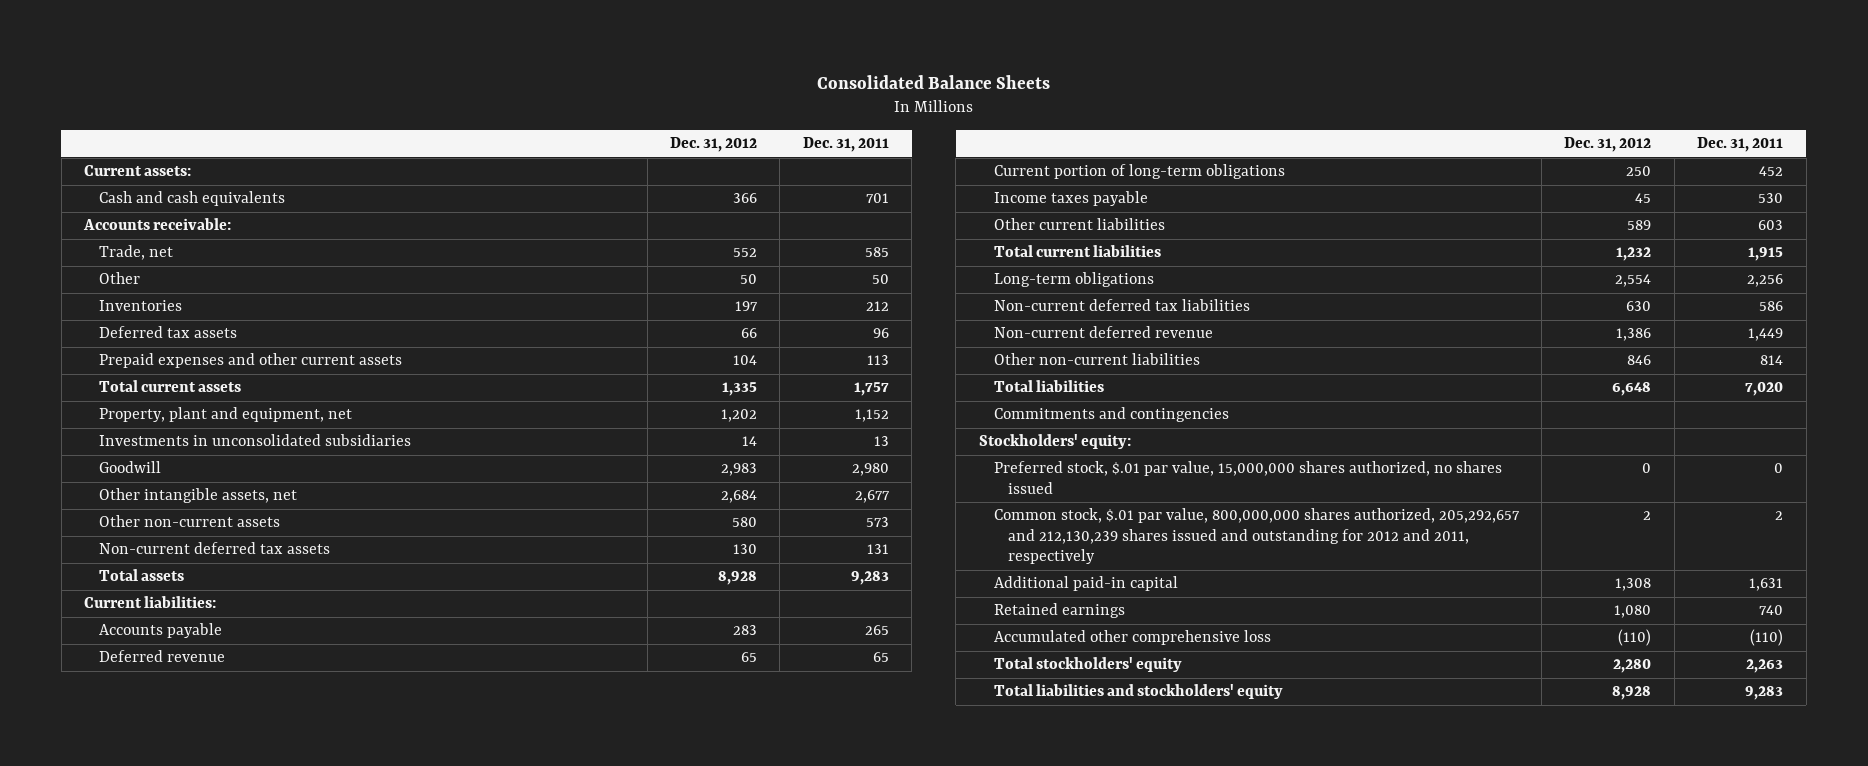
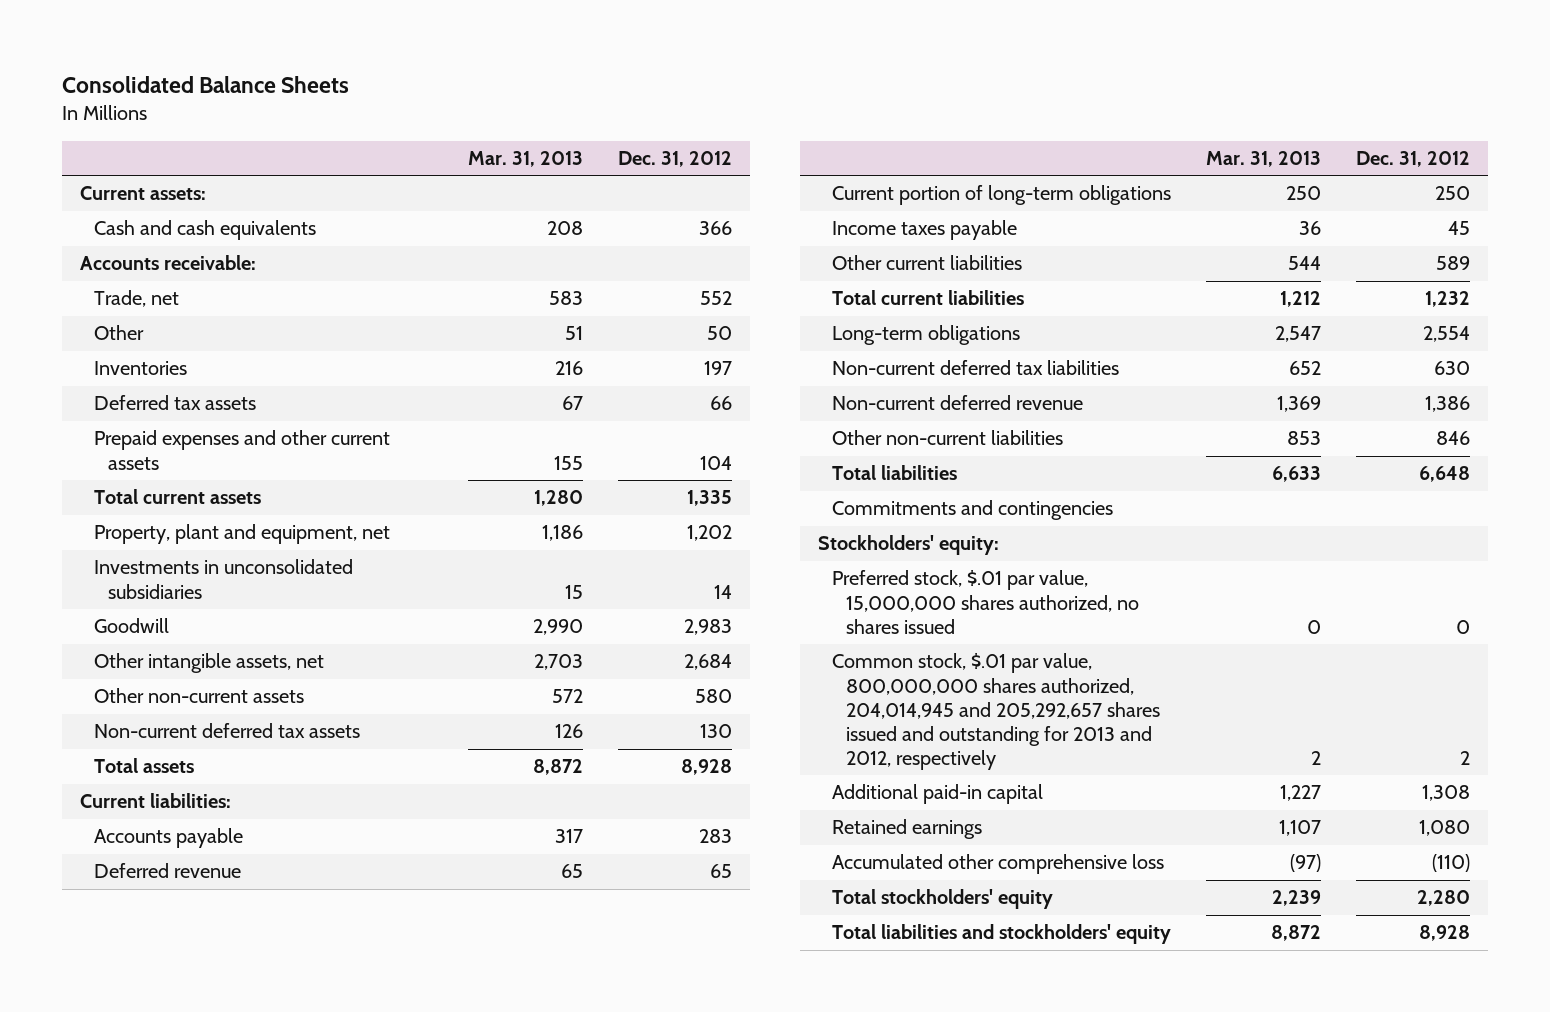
[802,137,889,153] Dec. 31, 2011 -> none
none -> [467,151,583,168] Mar. 31, 2013
[993,508,1520,565] Common stock, $.01 par value, 800,000,000 shares authorized, 205,292,657 and 212,130,239 shares issued and outstanding for 2012 and 2011, respectively -> [831,653,1161,770] Common stock, $.01 par value, 800,000,000 shares authorized, 204,014,945 and 205,292,657 shares issued and outstanding for 2013 and 2012, respectively

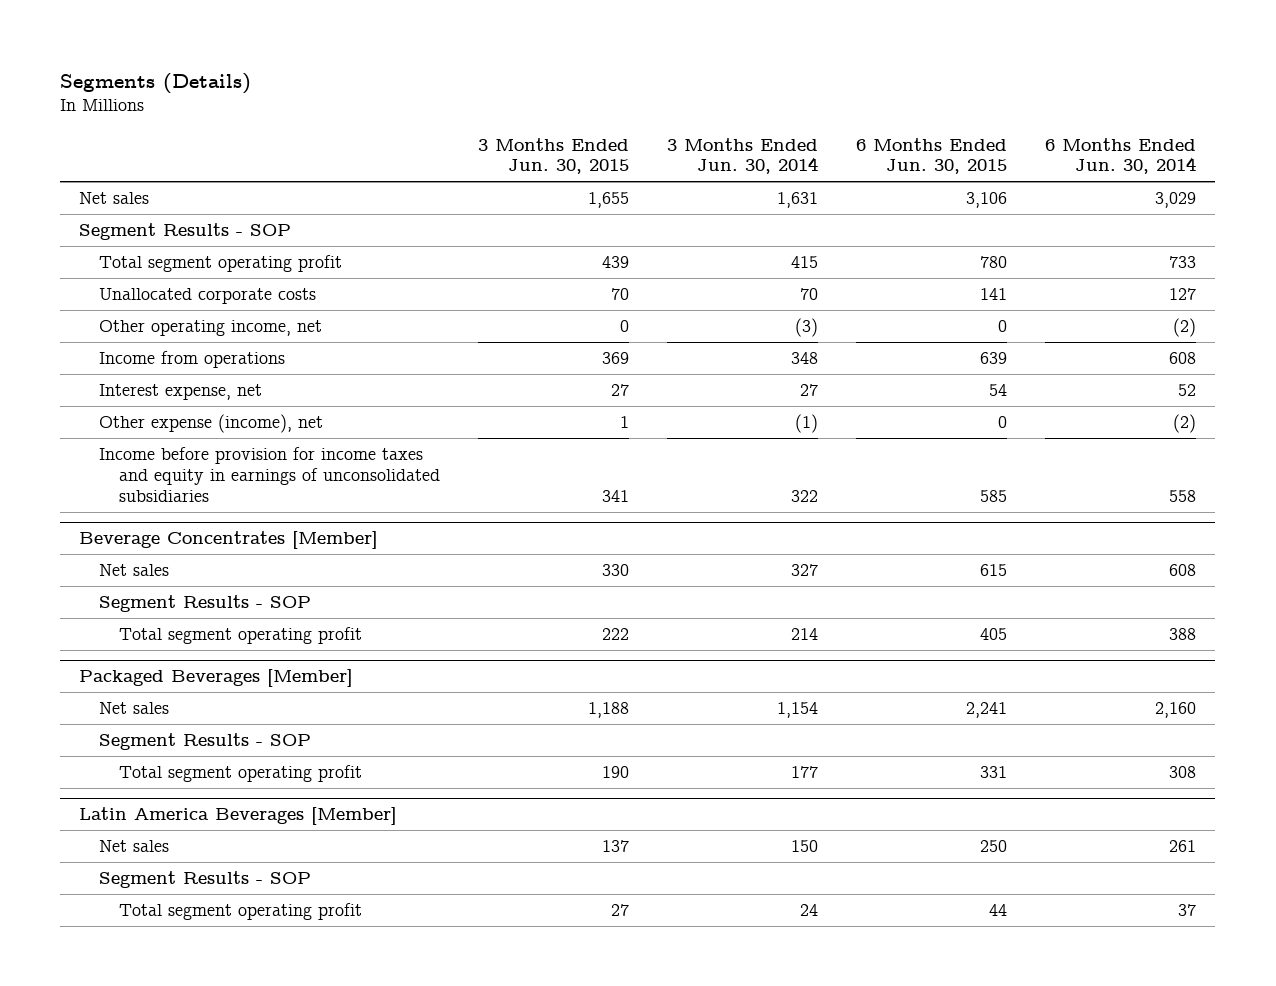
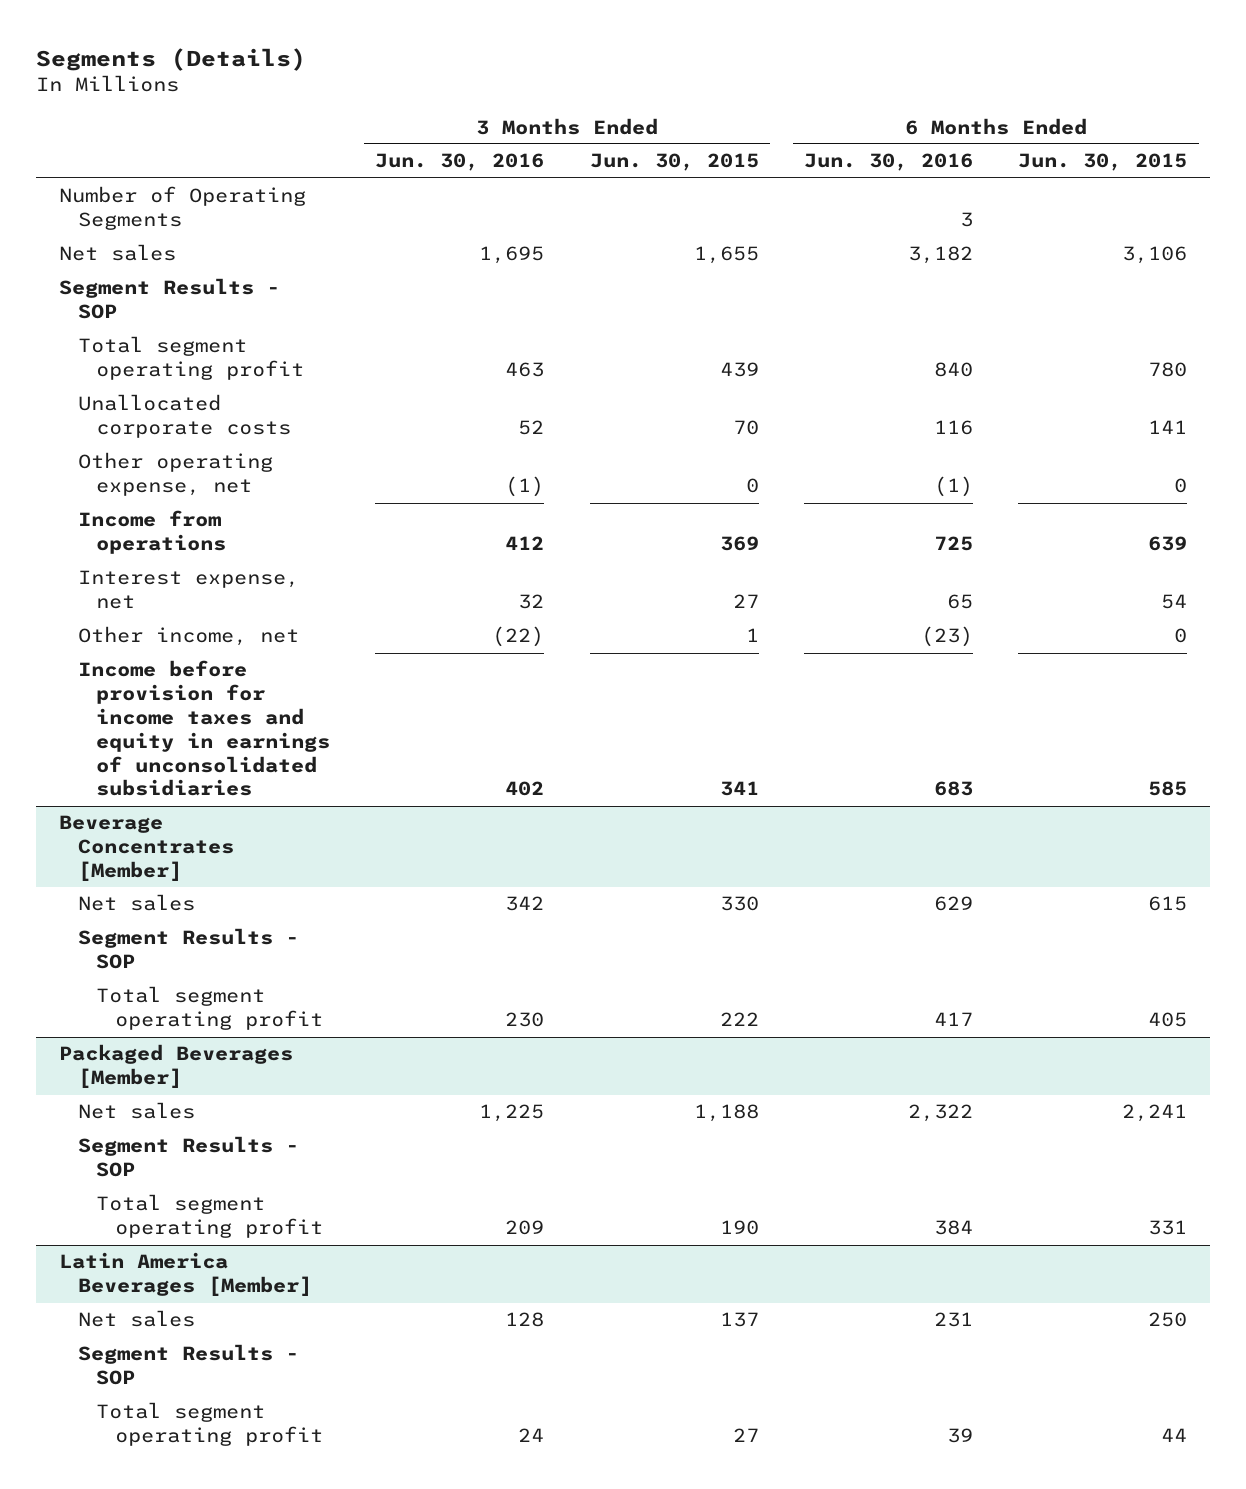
[666,137,818,175] 3 Months Ended Jun. 30, 2014 -> none
[1045,137,1197,175] 6 Months Ended Jun. 30, 2014 -> none
none -> [375,153,545,172] Jun. 30, 2016
none -> [804,153,974,172] Jun. 30, 2016
none -> [59,186,307,231] Number of Operating Segments
[99,320,323,337] Other operating income, net -> [77,452,273,497] Other operating expense, net
[99,414,324,434] Other expense (income), net -> [77,626,299,647] Other income, net

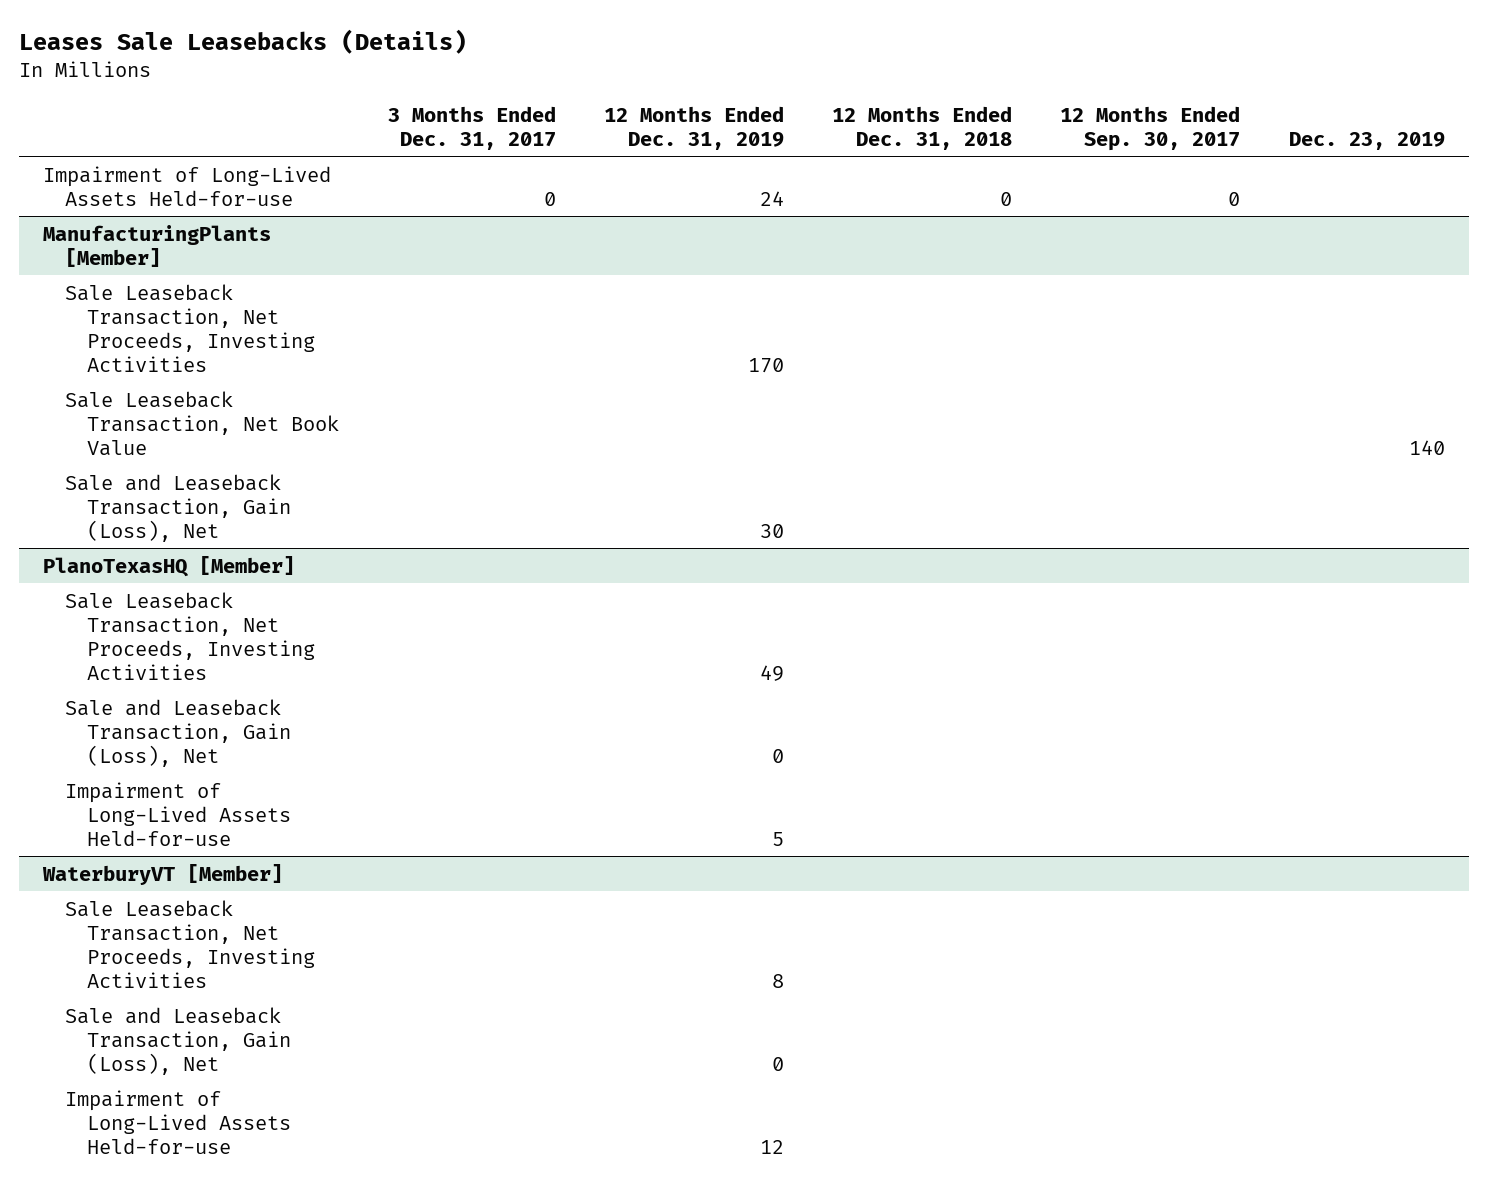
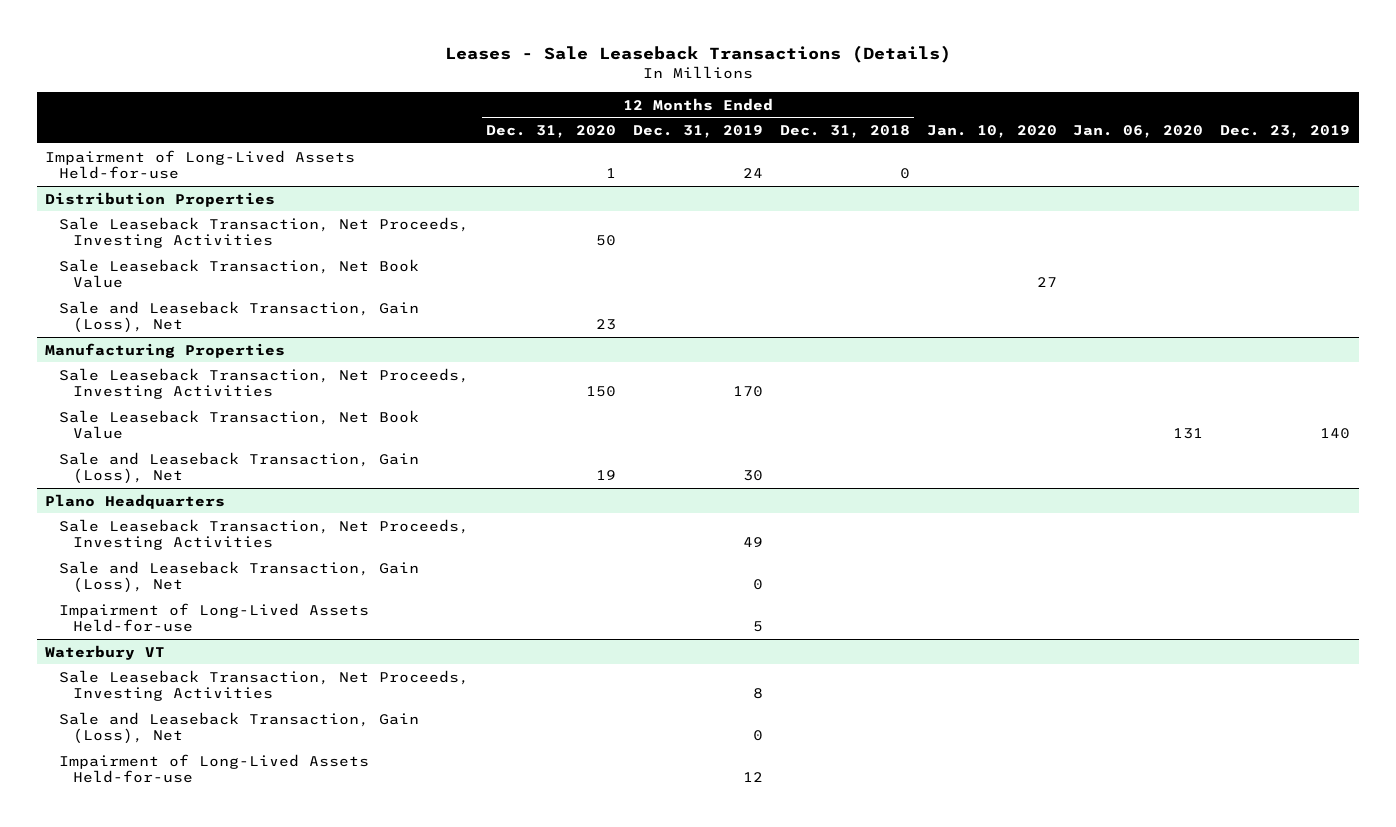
[18,28,467,54] Leases Sale Leasebacks (Details) -> [444,44,951,63] Leases - Sale Leaseback Transactions (Details)
[387,105,556,150] 3 Months Ended Dec. 31, 2017 -> none
[1060,105,1241,151] 12 Months Ended Sep. 30, 2017 -> none
none -> [485,124,616,138] Dec. 31, 2020
none -> [926,124,1057,138] Jan. 10, 2020
none -> [1073,124,1204,138] Jan. 06, 2020
none -> [45,191,276,207] Distribution Properties
none -> [58,216,469,249] Sale Leaseback Transaction, Net Proceeds, Investing Activities
none -> [58,258,419,289] Sale Leaseback Transaction, Net Book Value
none -> [58,300,419,334] Sale and Leaseback Transaction, Gain (Loss), Net
[42,224,271,267] ManufacturingPlants [Member] -> [45,342,286,358] Manufacturing Properties
[42,555,295,577] PlanoTexasHQ [Member] -> none
none -> [45,493,226,509] Plano Headquarters
[41,863,283,885] WaterburyVT [Member] -> [45,644,166,660] Waterbury VT

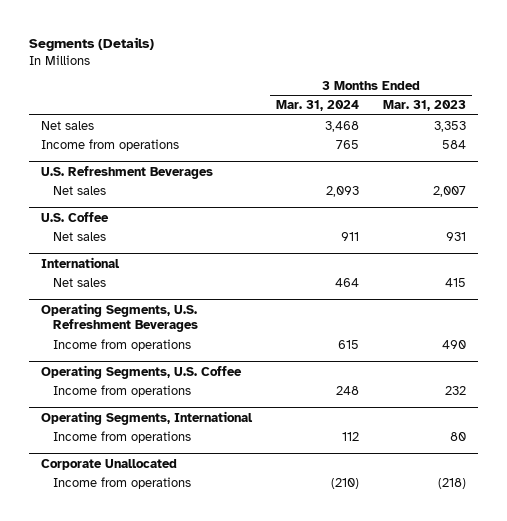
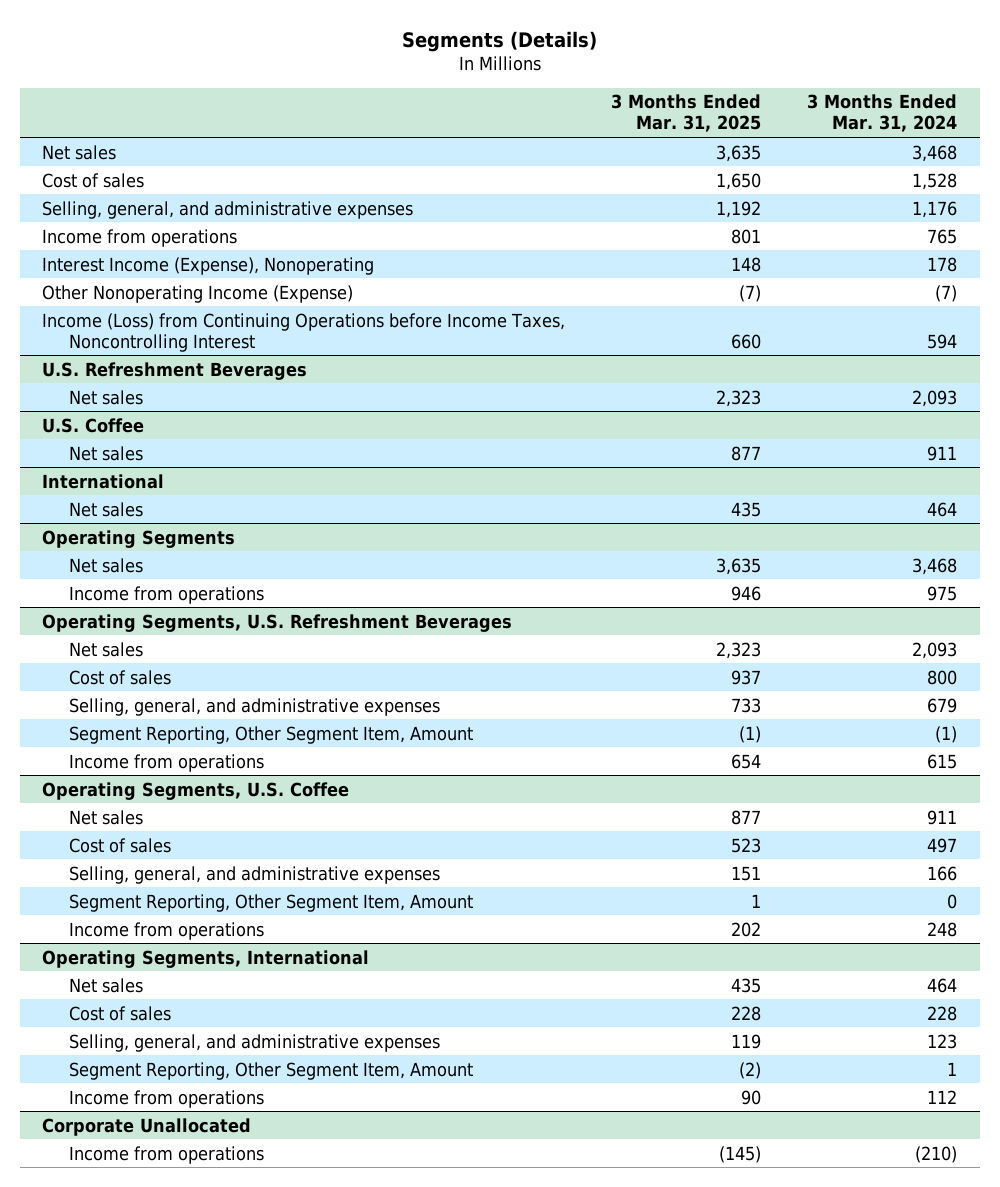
[382,100,466,112] Mar. 31, 2023 -> none
none -> [611,94,762,133] 3 Months Ended Mar. 31, 2025
none -> [42,172,145,188] Cost of sales
none -> [42,200,414,219] Selling, general, and administrative expenses
none -> [42,256,375,275] Interest Income (Expense), Nonoperating
none -> [42,284,354,303] Other Nonoperating Income (Expense)
none -> [42,312,566,352] Income (Loss) from Continuing Operations before Income Taxes, Noncontrolling Interest
none -> [42,529,236,548] Operating Segments
none -> [69,557,144,573] Net sales
none -> [69,585,265,604] Income from operations
none -> [69,641,144,657] Net sales
none -> [69,669,172,685] Cost of sales
none -> [69,697,441,716] Selling, general, and administrative expenses
none -> [69,725,474,744] Segment Reporting, Other Segment Item, Amount
none -> [69,809,144,825] Net sales
none -> [69,837,172,853] Cost of sales
none -> [69,865,441,884] Selling, general, and administrative expenses
none -> [69,893,474,912] Segment Reporting, Other Segment Item, Amount
none -> [69,977,144,993] Net sales
none -> [69,1005,172,1021] Cost of sales
none -> [69,1033,441,1052] Selling, general, and administrative expenses
none -> [69,1061,474,1080] Segment Reporting, Other Segment Item, Amount

